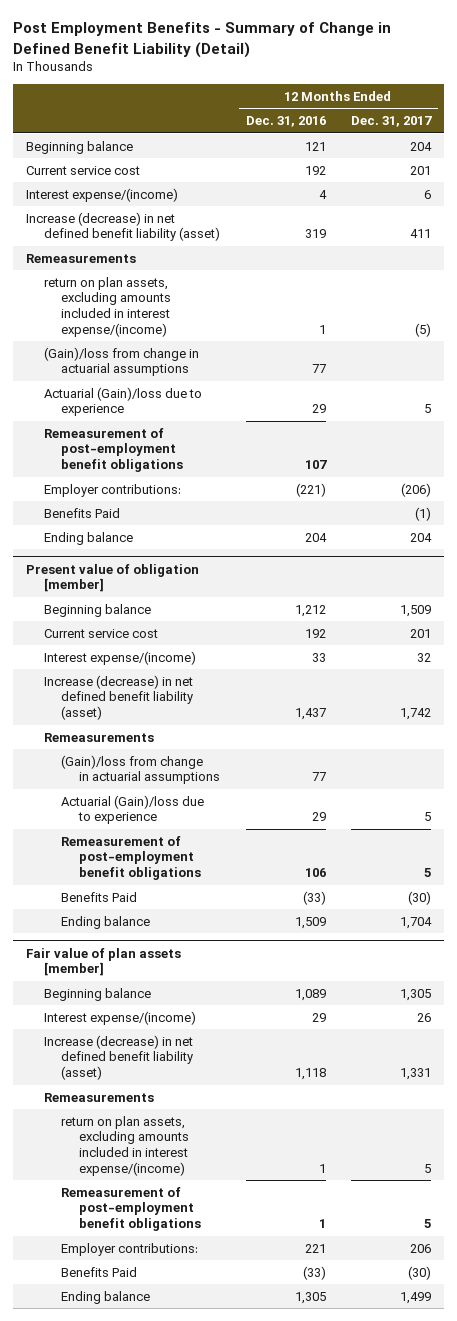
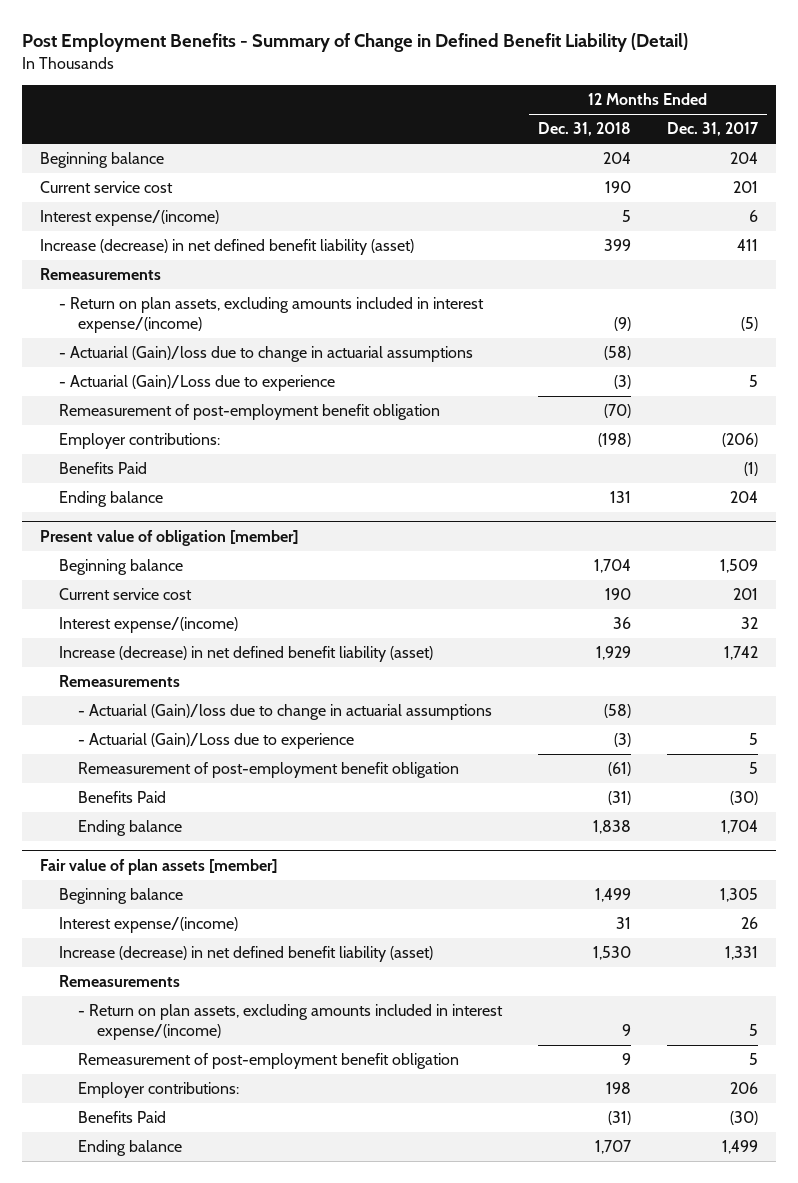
[245,116,326,128] Dec. 31, 2016 -> none
none -> [537,122,631,137] Dec. 31, 2018
[43,276,172,337] return on plan assets, excluding amounts included in interest expense/(income) -> [59,297,485,333] - Return on plan assets, excluding amounts included in interest expense/(income)
[43,346,199,377] (Gain)/loss from change in actuarial assumptions -> [59,346,474,363] - Actuarial (Gain)/loss due to change in actuarial assumptions
[43,386,202,417] Actuarial (Gain)/loss due to experience -> [59,375,336,392] - Actuarial (Gain)/Loss due to experience
[43,427,184,473] Remeasurement of post-employment benefit obligations -> [59,404,441,421] Remeasurement of post-employment benefit obligation
[61,754,221,785] (Gain)/loss from change in actuarial assumptions -> [78,704,493,721] - Actuarial (Gain)/loss due to change in actuarial assumptions
[61,794,205,825] Actuarial (Gain)/loss due to experience -> [78,733,355,750] - Actuarial (Gain)/Loss due to experience
[61,835,202,881] Remeasurement of post-employment benefit obligations -> [78,762,460,779] Remeasurement of post-employment benefit obligation
[61,1115,190,1176] return on plan assets, excluding amounts included in interest expense/(income) -> [78,1004,504,1040] - Return on plan assets, excluding amounts included in interest expense/(income)
[61,1186,202,1232] Remeasurement of post-employment benefit obligations -> [78,1053,460,1070] Remeasurement of post-employment benefit obligation

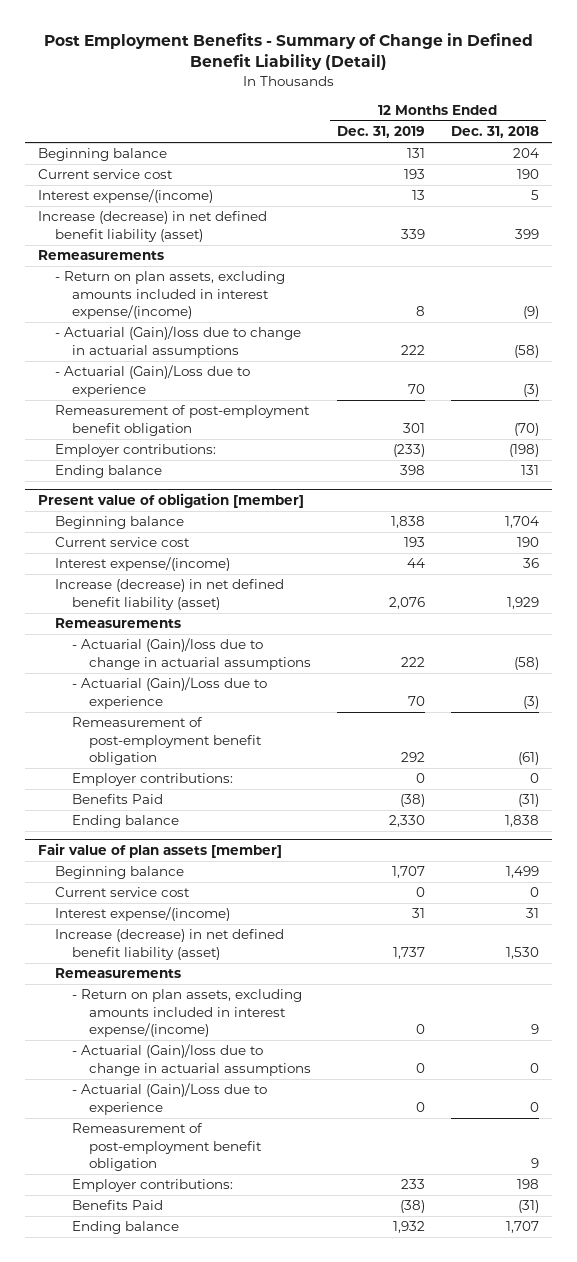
[666,122,759,137] Dec. 31, 2017 -> none
none -> [336,126,425,139] Dec. 31, 2019
[59,462,148,475] Benefits Paid -> none
none -> [71,773,233,787] Employer contributions:
none -> [55,887,191,898] Current service cost
none -> [71,1044,311,1076] - Actuarial (Gain)/loss due to change in actuarial assumptions
none -> [71,1083,267,1115] - Actuarial (Gain)/Loss due to experience

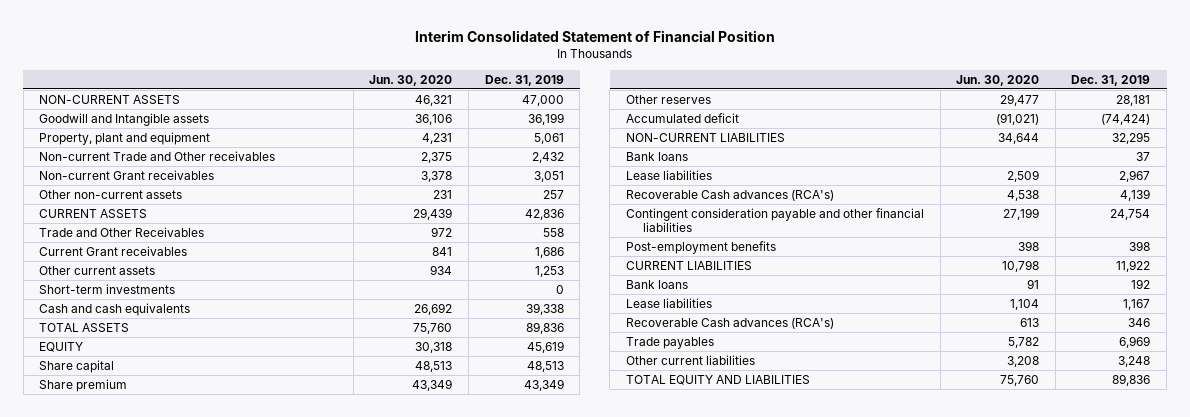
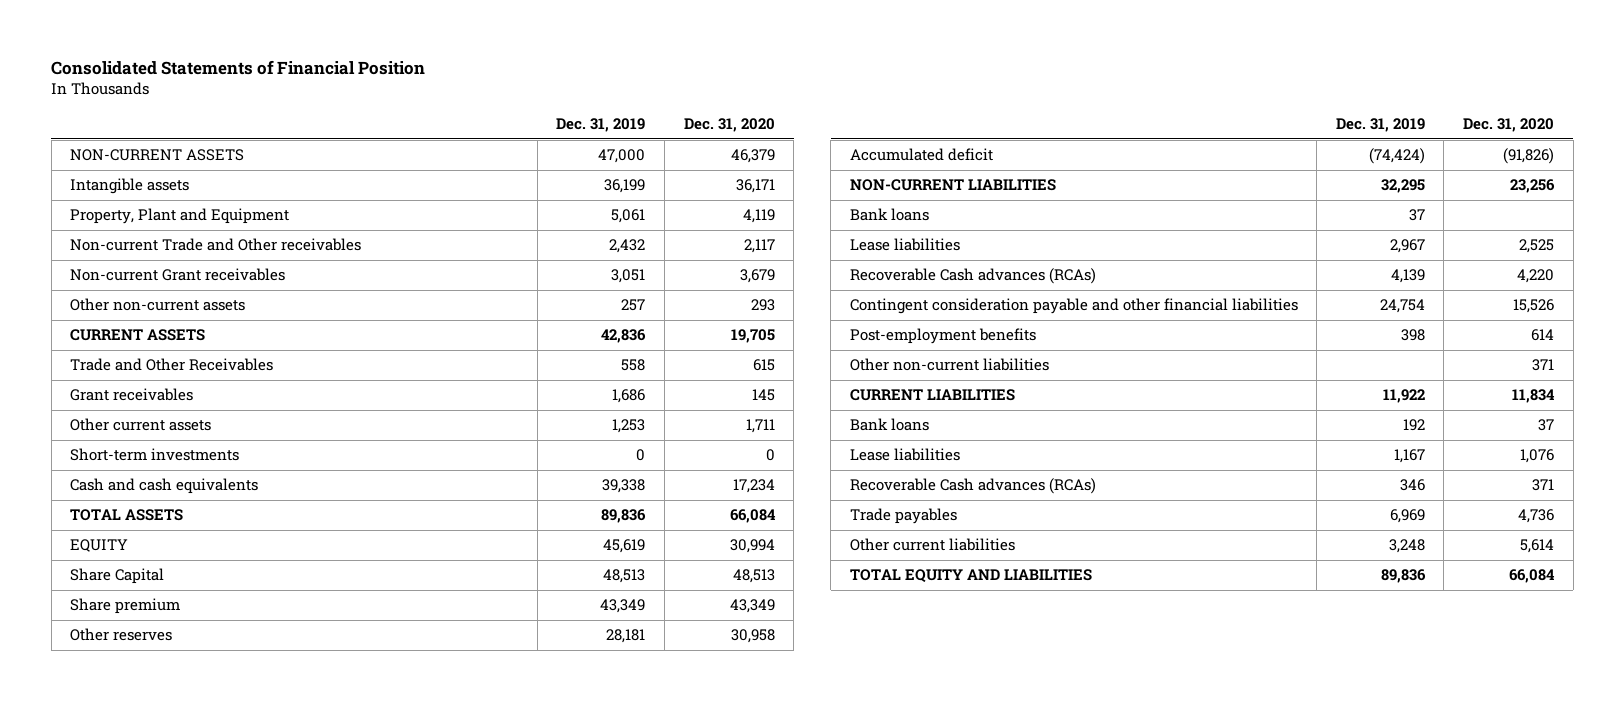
[414,29,775,42] Interim Consolidated Statement of Financial Position -> [51,60,426,76] Consolidated Statements of Financial Position
[369,74,453,86] Jun. 30, 2020 -> none
none -> [683,118,775,133] Dec. 31, 2020
[39,112,210,126] Goodwill and Intangible assets -> [70,178,190,195] Intangible assets
[39,131,211,145] Property, plant and equipment -> [70,208,290,225] Property, Plant and Equipment
[39,245,188,256] Current Grant receivables -> [70,388,194,402] Grant receivables
[39,359,115,373] Share capital -> [70,568,165,585] Share Capital
[625,189,834,201] Recoverable Cash advances (RCA's) -> [849,268,1096,285] Recoverable Cash advances (RCAs)
none -> [849,358,1049,372] Other non-current liabilities
[625,317,834,329] Recoverable Cash advances (RCA's) -> [849,478,1096,495] Recoverable Cash advances (RCAs)

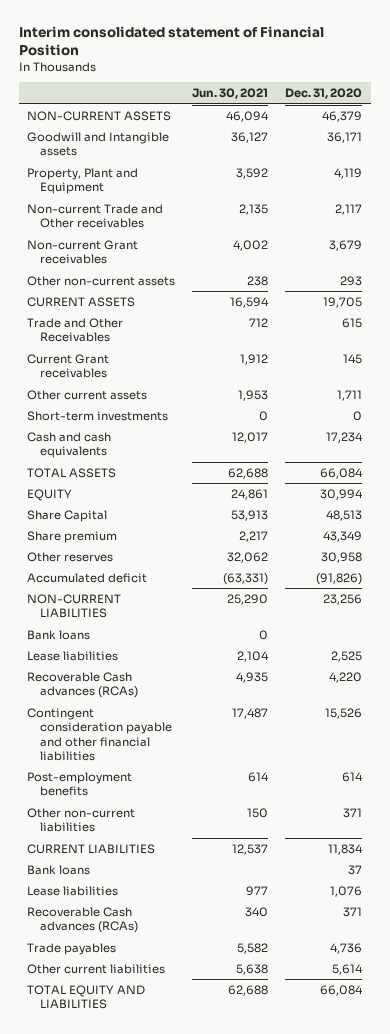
[51,60,426,76] Consolidated Statements of Financial Position -> [18,25,324,56] Interim consolidated statement of Financial Position
[556,118,646,133] Dec. 31, 2019 -> none
none -> [192,88,269,100] Jun. 30, 2021
[70,178,190,195] Intangible assets -> [27,131,170,157] Goodwill and Intangible assets
[70,388,194,402] Grant receivables -> [27,353,110,379] Current Grant receivables

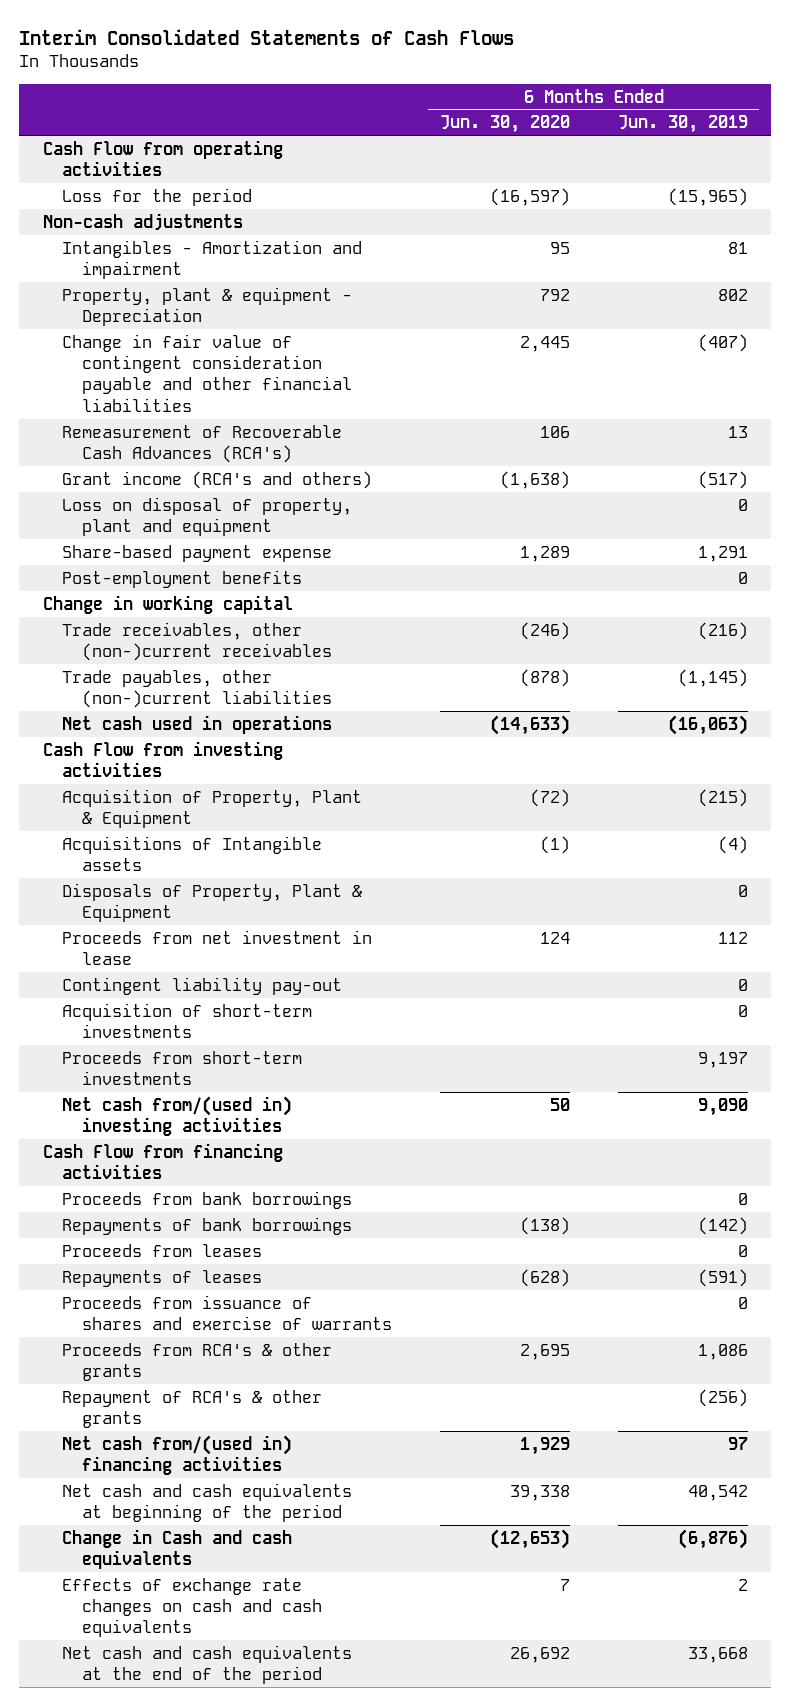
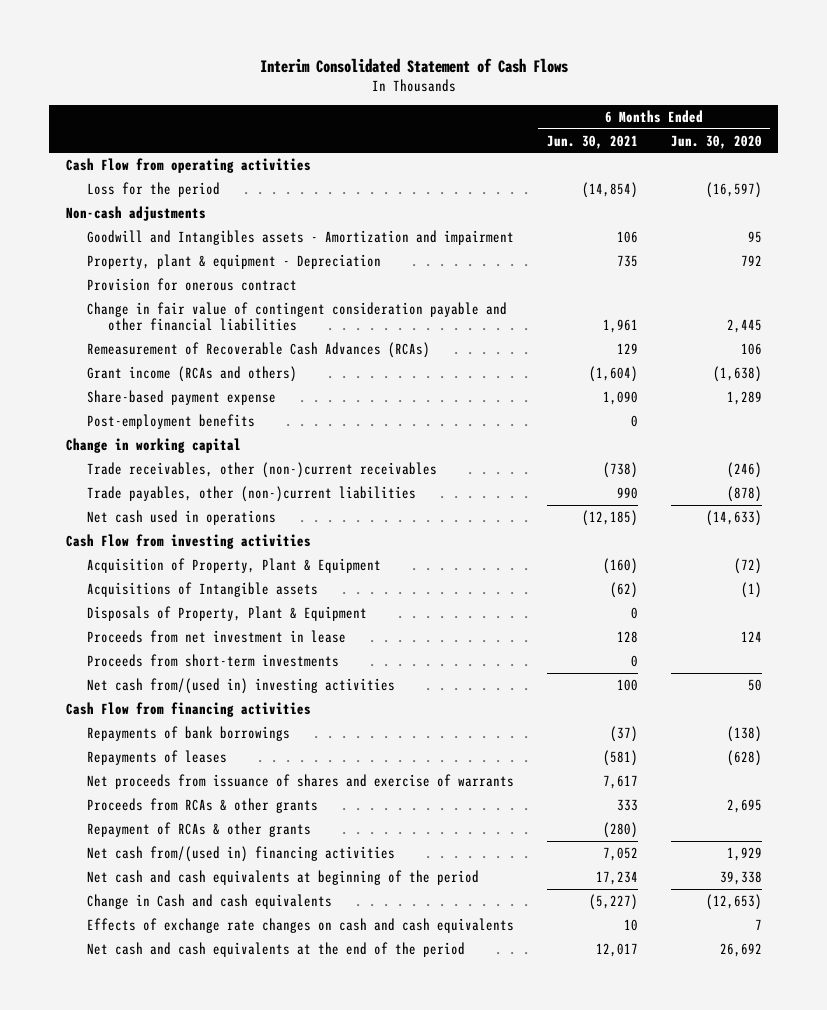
[18,28,514,45] Interim Consolidated Statements of Cash Flows -> [259,57,568,73] Interim Consolidated Statement of Cash Flows
[617,115,748,134] Jun. 30, 2019 -> none
none -> [546,134,638,149] Jun. 30, 2021
[62,239,363,280] Intangibles - Amortization and impairment -> [86,229,514,245] Goodwill and Intangibles assets - Amortization and impairment
none -> [86,277,297,291] Provision for onerous contract
[62,496,353,537] Loss on disposal of property, plant and equipment -> none
[62,424,343,464] Remeasurement of Recoverable Cash Advances (RCA's) -> [86,341,430,358] Remeasurement of Recoverable Cash Advances (RCAs)
[62,470,373,489] Grant income (RCA's and others) -> [86,365,297,382] Grant income (RCAs and others)
[62,976,343,995] Contingent liability pay-out -> none
[62,1002,313,1039] Acquisition of short-term investments -> none
[62,1190,353,1209] Proceeds from bank borrowings -> none
[62,1243,263,1257] Proceeds from leases -> none
[62,1294,392,1331] Proceeds from issuance of shares and exercise of warrants -> [86,773,514,789] Net proceeds from issuance of shares and exercise of warrants
[62,1342,333,1382] Proceeds from RCA's & other grants -> [86,797,318,813] Proceeds from RCAs & other grants
[62,1389,323,1429] Repayment of RCA's & other grants -> [86,821,311,837] Repayment of RCAs & other grants

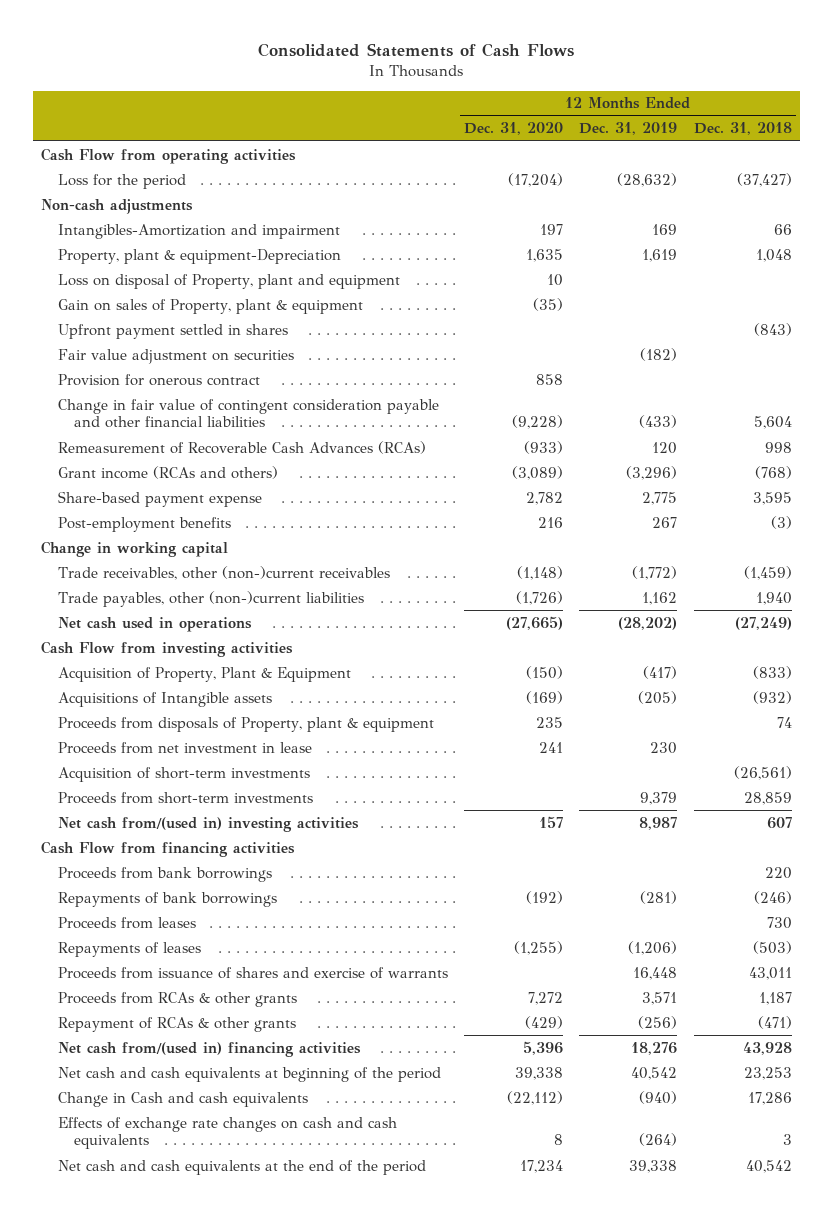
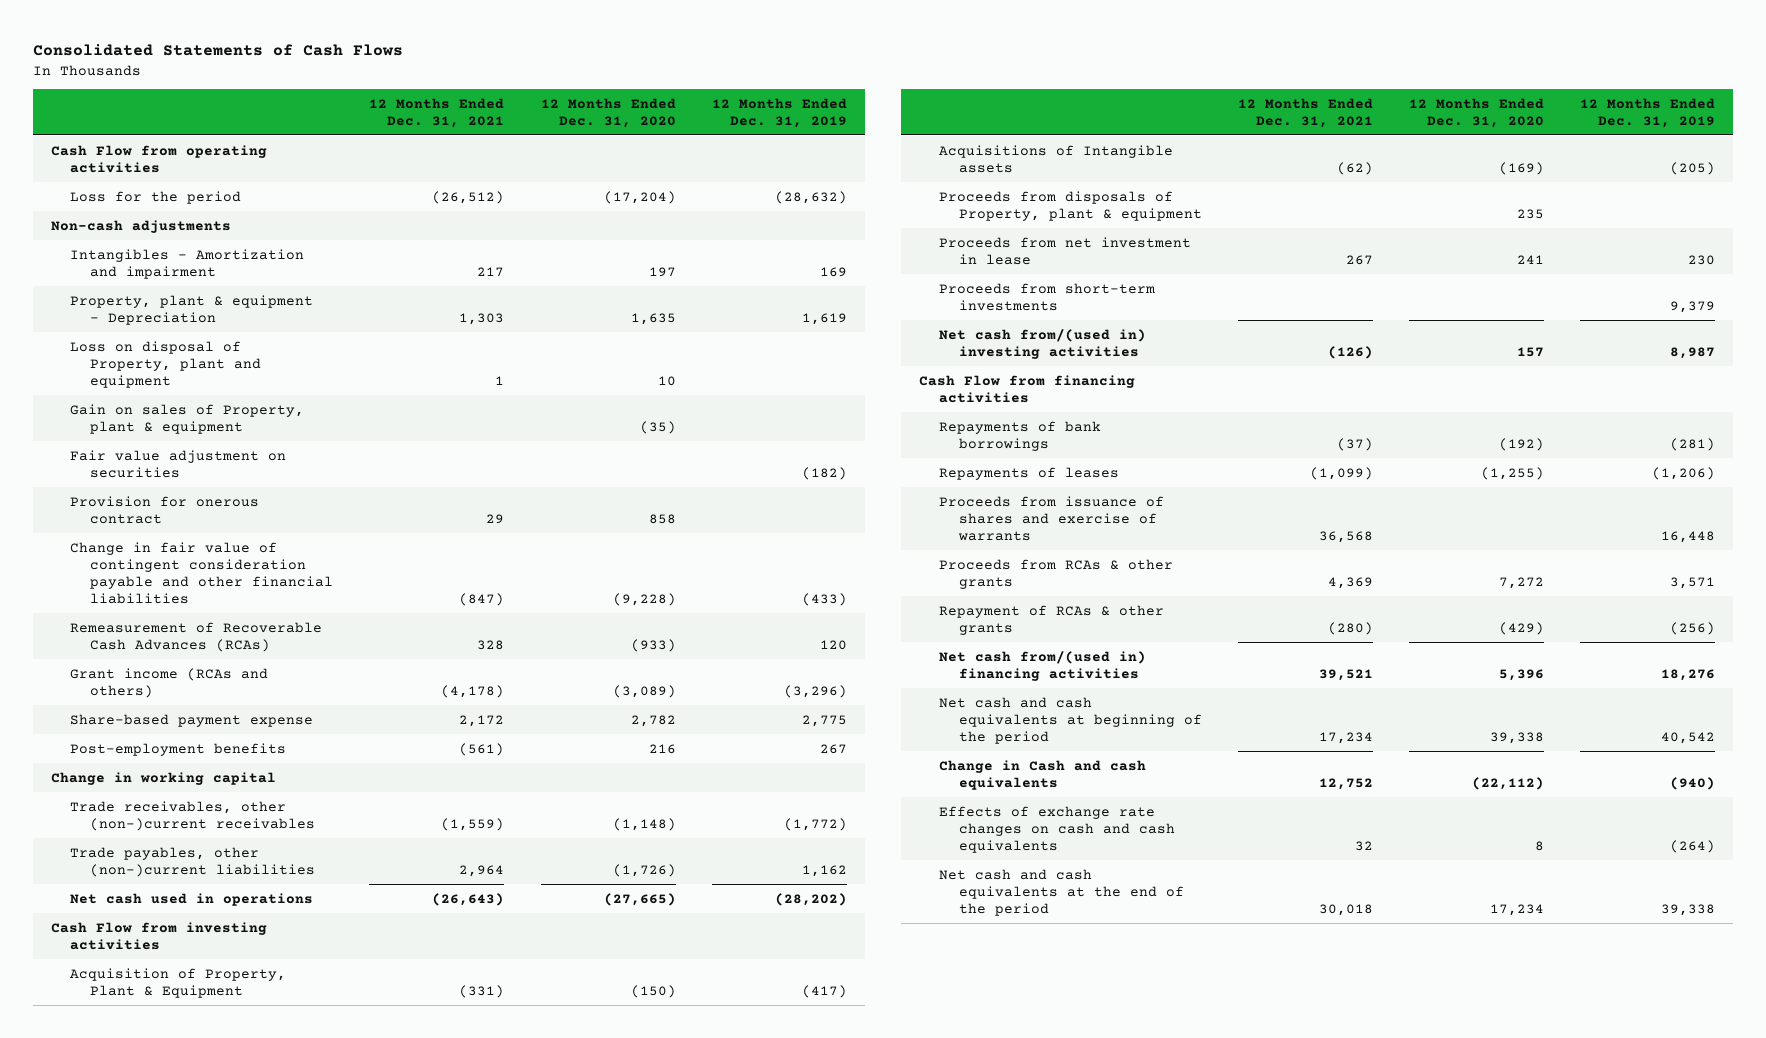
[693,122,792,136] Dec. 31, 2018 -> none
none -> [369,97,505,128] 12 Months Ended Dec. 31, 2021
[57,223,340,239] Intangibles-Amortization and impairment -> [70,248,305,279] Intangibles - Amortization and impairment
[57,248,341,264] Property, plant & equipment-Depreciation -> [70,294,314,325] Property, plant & equipment - Depreciation
[57,323,288,339] Upfront payment settled in shares -> none
[57,766,310,782] Acquisition of short-term investments -> none
[57,866,272,882] Proceeds from bank borrowings -> none
[57,916,196,929] Proceeds from leases -> none

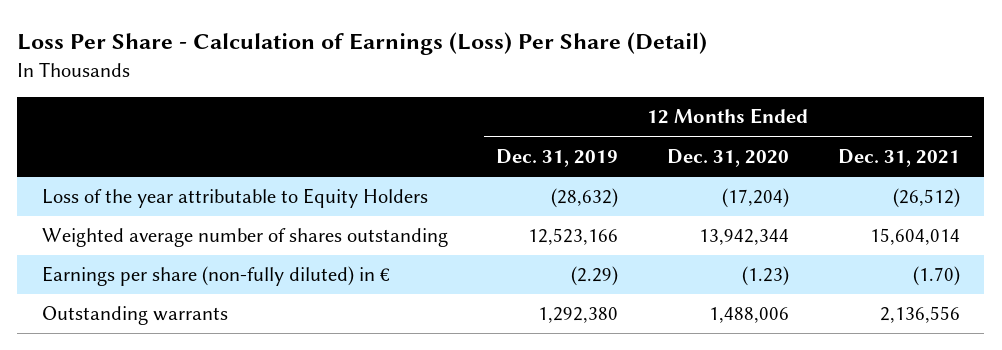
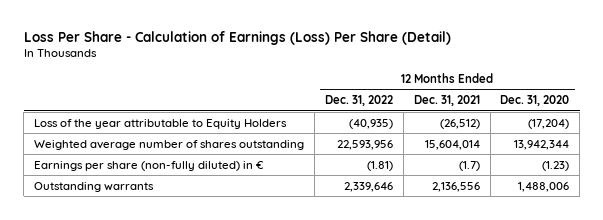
[496,148,619,167] Dec. 31, 2019 -> none
none -> [324,95,393,107] Dec. 31, 2022
[913,266,961,287] (1.70) -> [458,160,480,171] (1.7)

